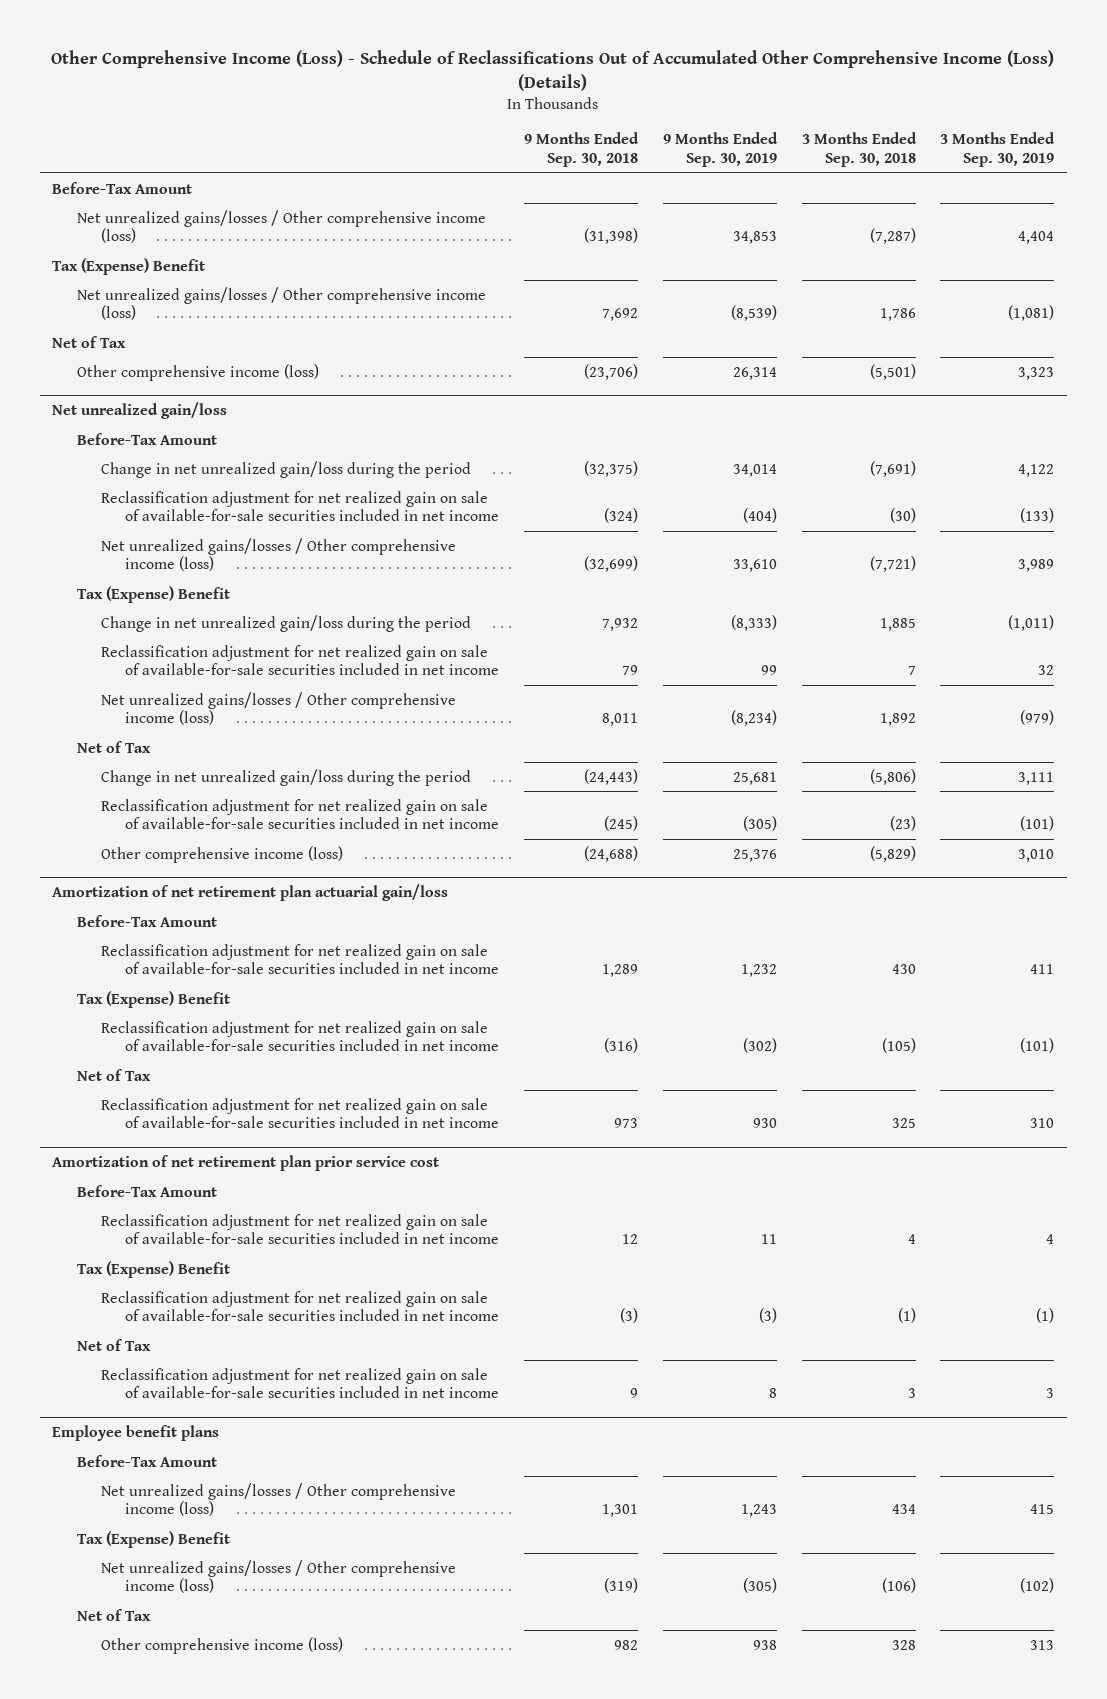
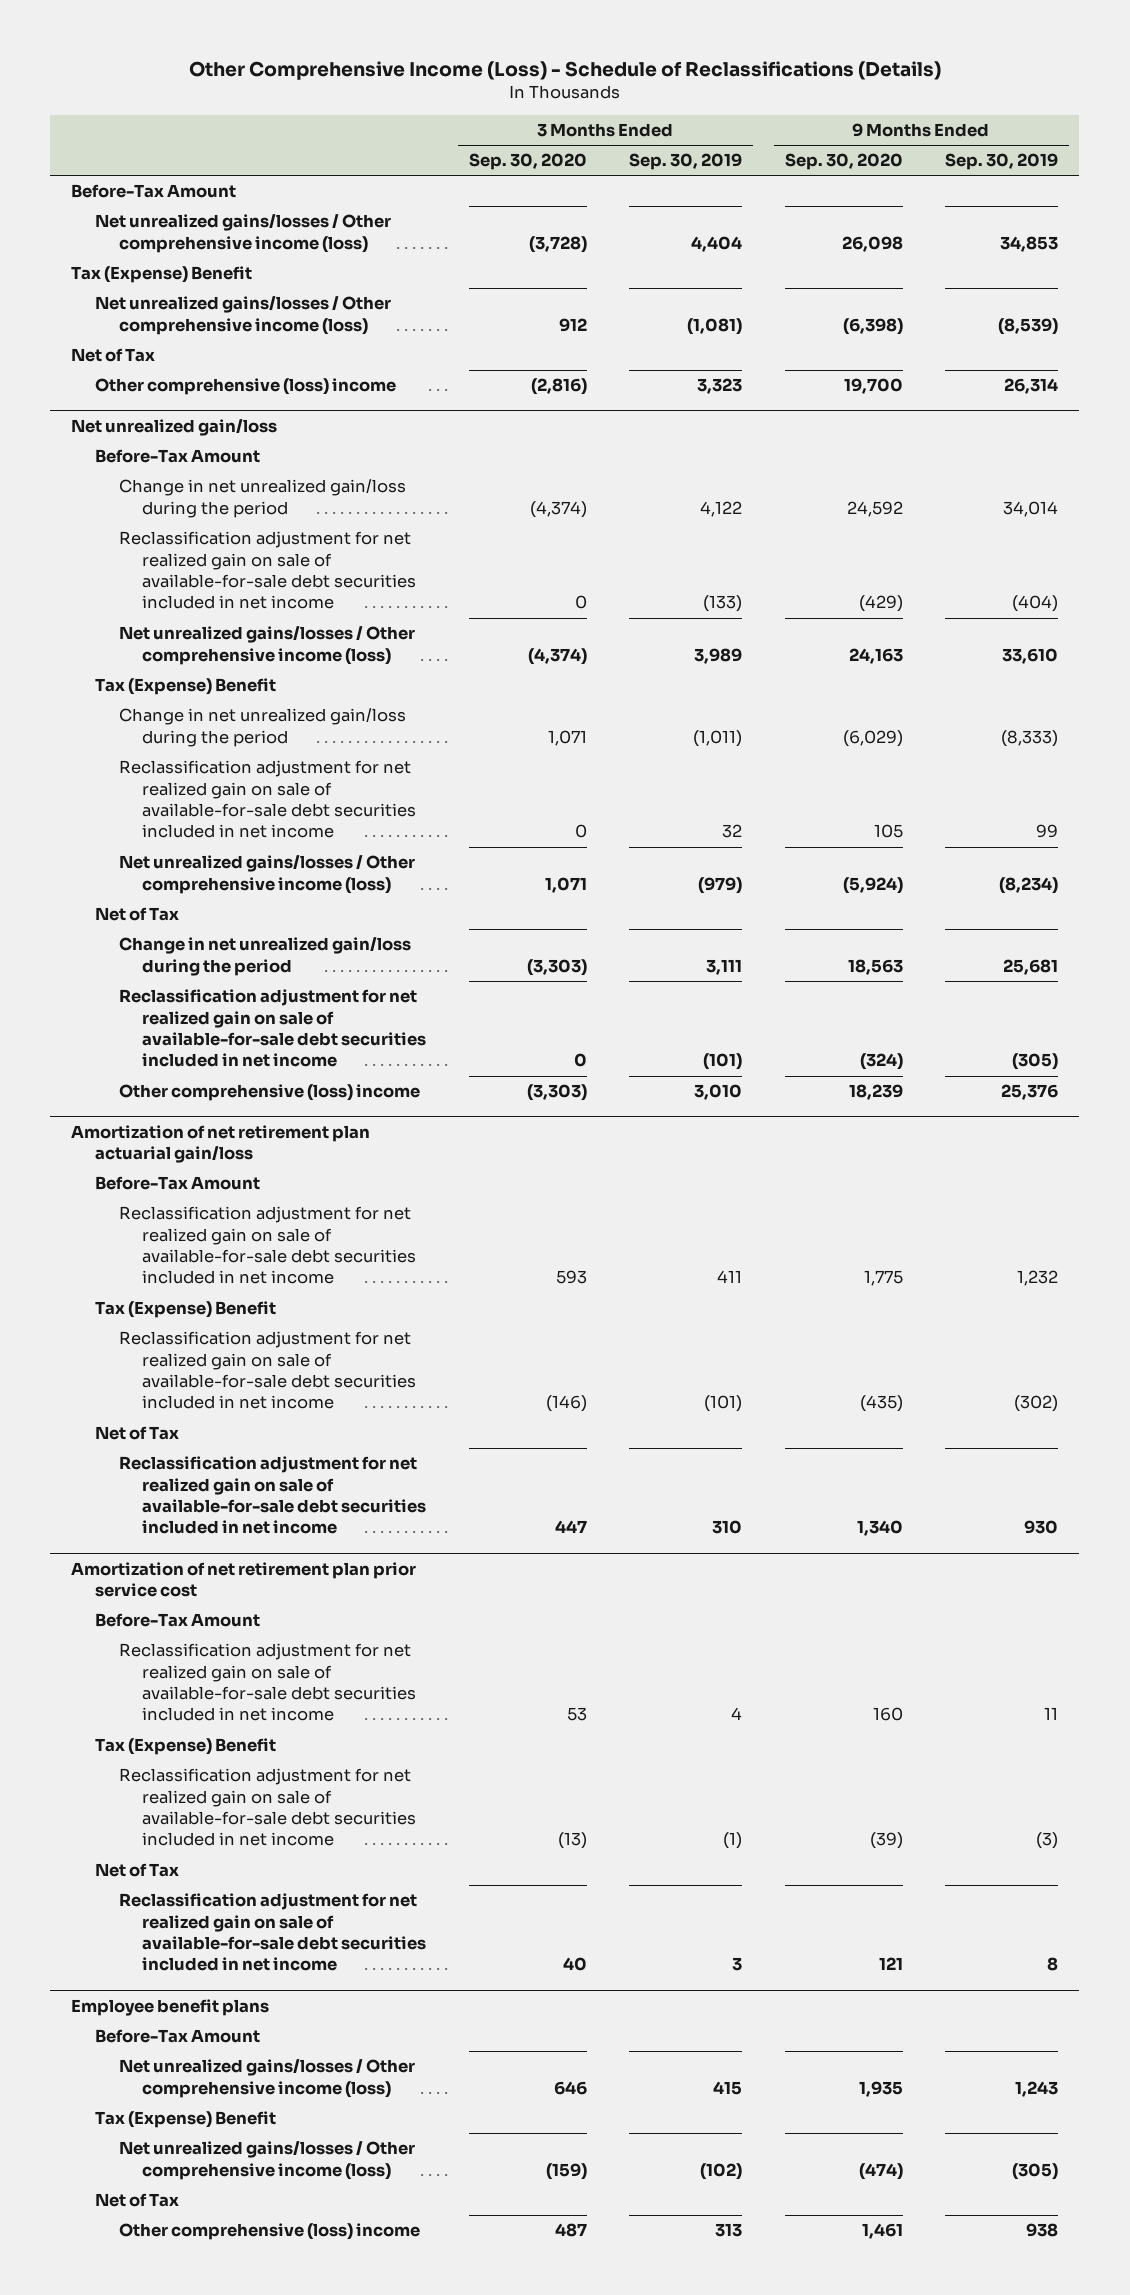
[51,49,1055,91] Other Comprehensive Income (Loss) - Schedule of Reclassifications Out of Accumulated Other Comprehensive Income (Loss) (Details) -> [188,60,941,80] Other Comprehensive Income (Loss) - Schedule of Reclassifications (Details)
[523,131,639,167] 9 Months Ended Sep. 30, 2018 -> none
[801,131,917,167] 3 Months Ended Sep. 30, 2018 -> none
none -> [468,153,587,171] Sep. 30, 2020
none -> [784,153,903,171] Sep. 30, 2020
[76,363,319,381] Other comprehensive income (loss) -> [95,378,397,396] Other comprehensive (loss) income
[100,490,500,522] Reclassification adjustment for net realized gain on sale of available-for-sale securities included in net income -> [118,531,417,610] Reclassification adjustment for net realized gain on sale of available-for-sale debt securities included in net income
[100,644,500,676] Reclassification adjustment for net realized gain on sale of available-for-sale securities included in net income -> [118,760,417,839] Reclassification adjustment for net realized gain on sale of available-for-sale debt securities included in net income
[100,798,500,830] Reclassification adjustment for net realized gain on sale of available-for-sale securities included in net income -> [118,989,427,1068] Reclassification adjustment for net realized gain on sale of available-for-sale debt securities included in net income
[100,845,343,863] Other comprehensive income (loss) -> [118,1084,420,1102] Other comprehensive (loss) income
[100,943,500,975] Reclassification adjustment for net realized gain on sale of available-for-sale securities included in net income -> [118,1206,417,1285] Reclassification adjustment for net realized gain on sale of available-for-sale debt securities included in net income
[100,1020,500,1052] Reclassification adjustment for net realized gain on sale of available-for-sale securities included in net income -> [118,1331,417,1410] Reclassification adjustment for net realized gain on sale of available-for-sale debt securities included in net income
[100,1097,500,1129] Reclassification adjustment for net realized gain on sale of available-for-sale securities included in net income -> [118,1456,427,1535] Reclassification adjustment for net realized gain on sale of available-for-sale debt securities included in net income
[100,1213,500,1245] Reclassification adjustment for net realized gain on sale of available-for-sale securities included in net income -> [118,1643,417,1722] Reclassification adjustment for net realized gain on sale of available-for-sale debt securities included in net income
[100,1290,500,1322] Reclassification adjustment for net realized gain on sale of available-for-sale securities included in net income -> [118,1768,417,1847] Reclassification adjustment for net realized gain on sale of available-for-sale debt securities included in net income
[100,1367,500,1399] Reclassification adjustment for net realized gain on sale of available-for-sale securities included in net income -> [118,1893,427,1972] Reclassification adjustment for net realized gain on sale of available-for-sale debt securities included in net income
[100,1636,343,1654] Other comprehensive income (loss) -> [118,2223,420,2241] Other comprehensive (loss) income

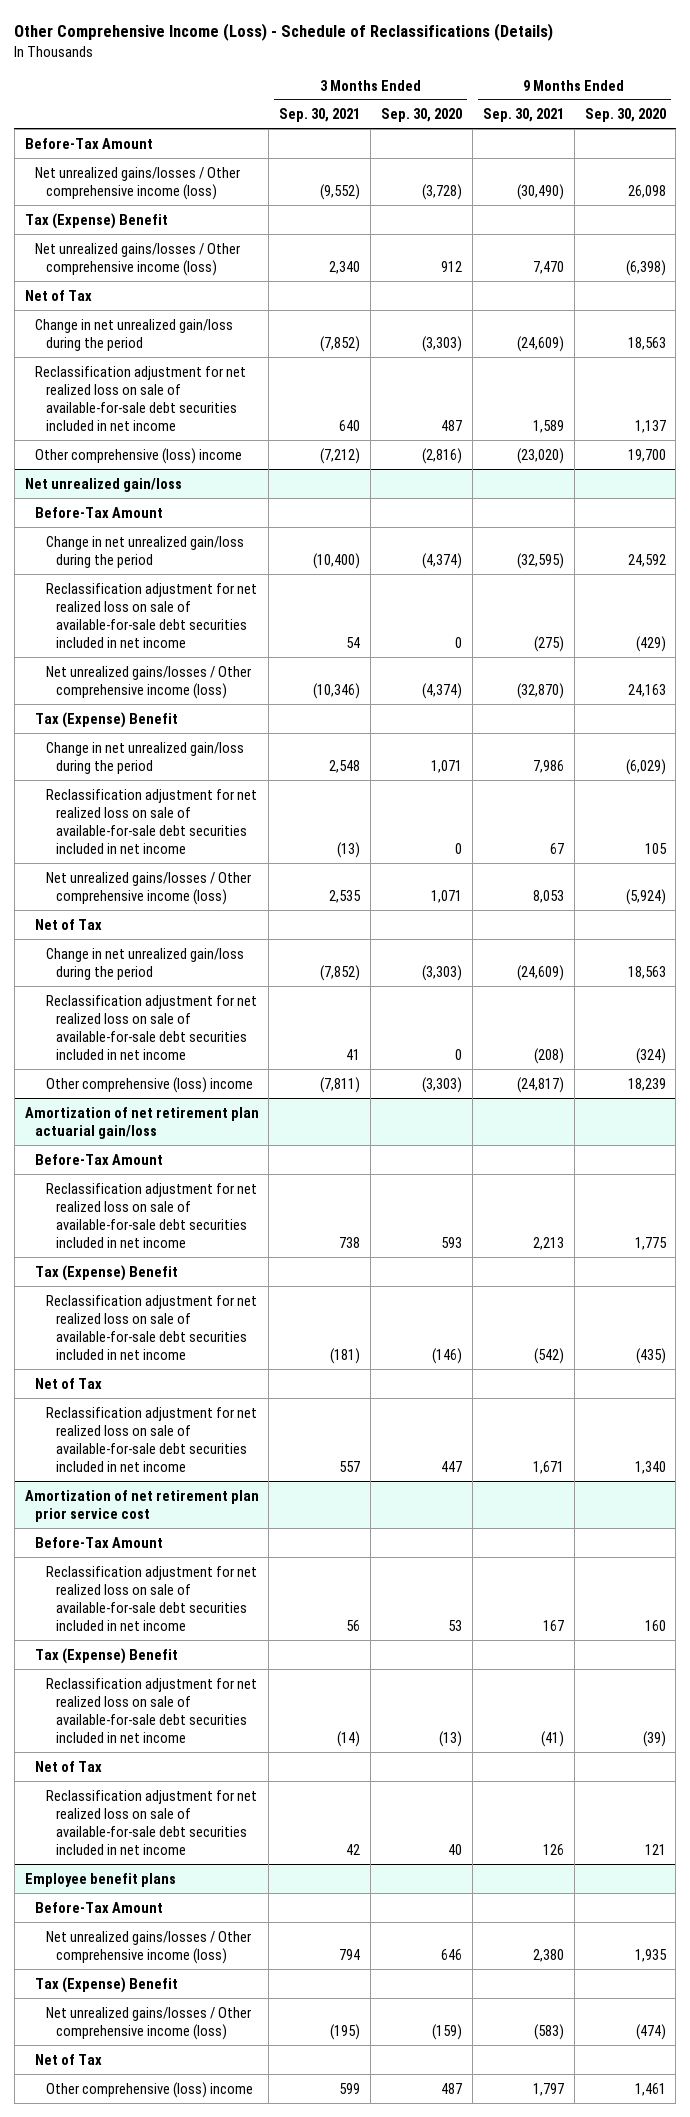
[629,153,743,171] Sep. 30, 2019 -> none
[945,153,1059,171] Sep. 30, 2019 -> none
none -> [279,108,361,123] Sep. 30, 2021
none -> [482,108,564,123] Sep. 30, 2021
none -> [35,318,234,351] Change in net unrealized gain/loss during the period
none -> [35,365,247,432] Reclassification adjustment for net realized loss on sale of available-for-sale debt securities included in net income
[118,531,417,610] Reclassification adjustment for net realized gain on sale of available-for-sale debt securities included in net income -> [45,582,257,649] Reclassification adjustment for net realized loss on sale of available-for-sale debt securities included in net income
[118,760,417,839] Reclassification adjustment for net realized gain on sale of available-for-sale debt securities included in net income -> [45,788,257,855] Reclassification adjustment for net realized loss on sale of available-for-sale debt securities included in net income
[118,989,427,1068] Reclassification adjustment for net realized gain on sale of available-for-sale debt securities included in net income -> [45,994,257,1061] Reclassification adjustment for net realized loss on sale of available-for-sale debt securities included in net income
[118,1206,417,1285] Reclassification adjustment for net realized gain on sale of available-for-sale debt securities included in net income -> [45,1182,257,1249] Reclassification adjustment for net realized loss on sale of available-for-sale debt securities included in net income
[118,1331,417,1410] Reclassification adjustment for net realized gain on sale of available-for-sale debt securities included in net income -> [45,1294,257,1361] Reclassification adjustment for net realized loss on sale of available-for-sale debt securities included in net income
[118,1456,427,1535] Reclassification adjustment for net realized gain on sale of available-for-sale debt securities included in net income -> [45,1406,257,1473] Reclassification adjustment for net realized loss on sale of available-for-sale debt securities included in net income
[118,1643,417,1722] Reclassification adjustment for net realized gain on sale of available-for-sale debt securities included in net income -> [45,1565,257,1632] Reclassification adjustment for net realized loss on sale of available-for-sale debt securities included in net income
[118,1768,417,1847] Reclassification adjustment for net realized gain on sale of available-for-sale debt securities included in net income -> [45,1677,257,1744] Reclassification adjustment for net realized loss on sale of available-for-sale debt securities included in net income
[118,1893,427,1972] Reclassification adjustment for net realized gain on sale of available-for-sale debt securities included in net income -> [45,1789,257,1856] Reclassification adjustment for net realized loss on sale of available-for-sale debt securities included in net income

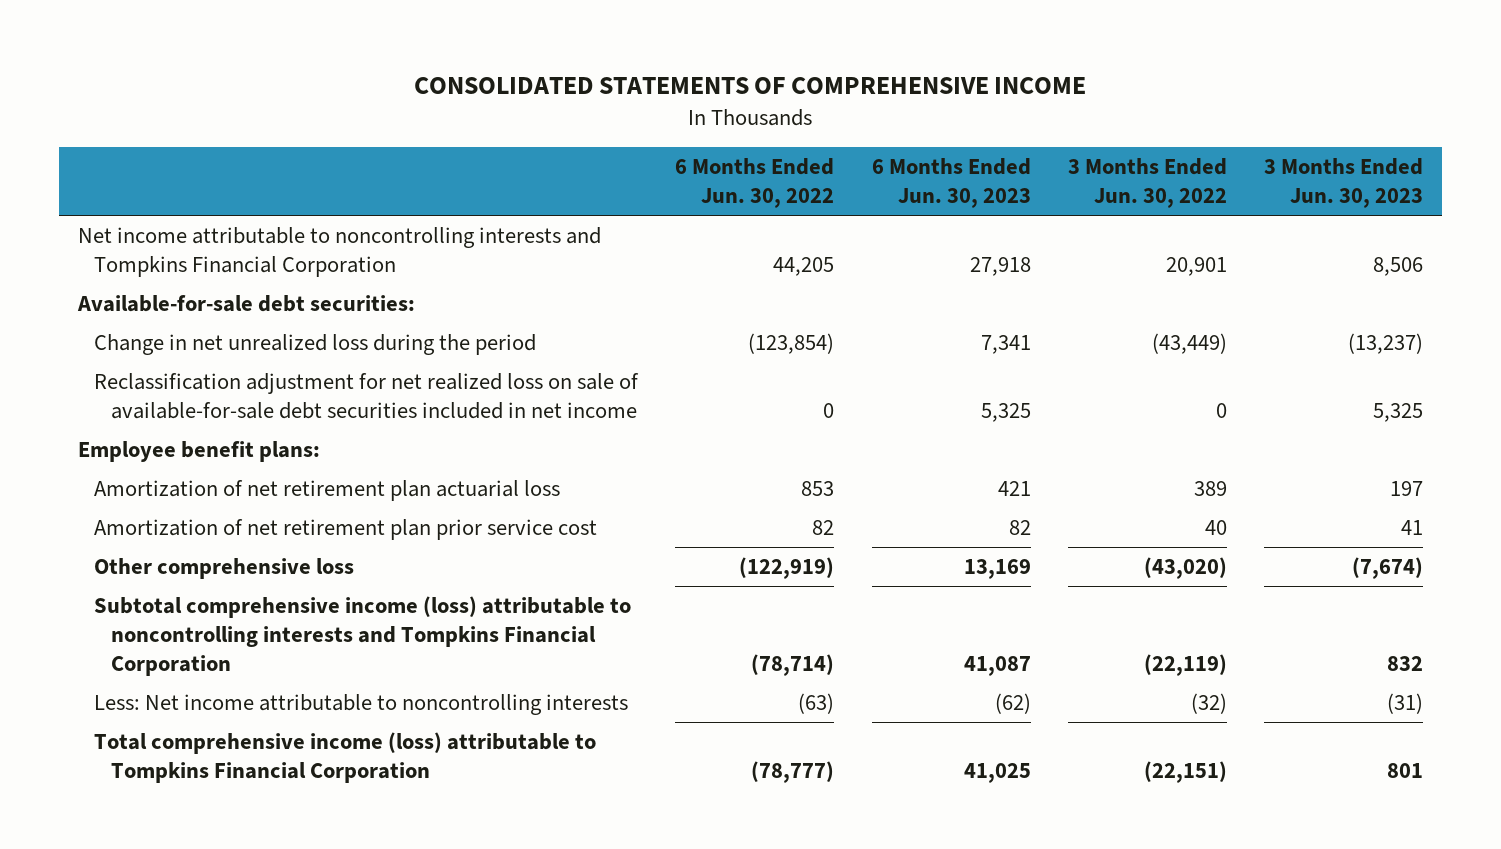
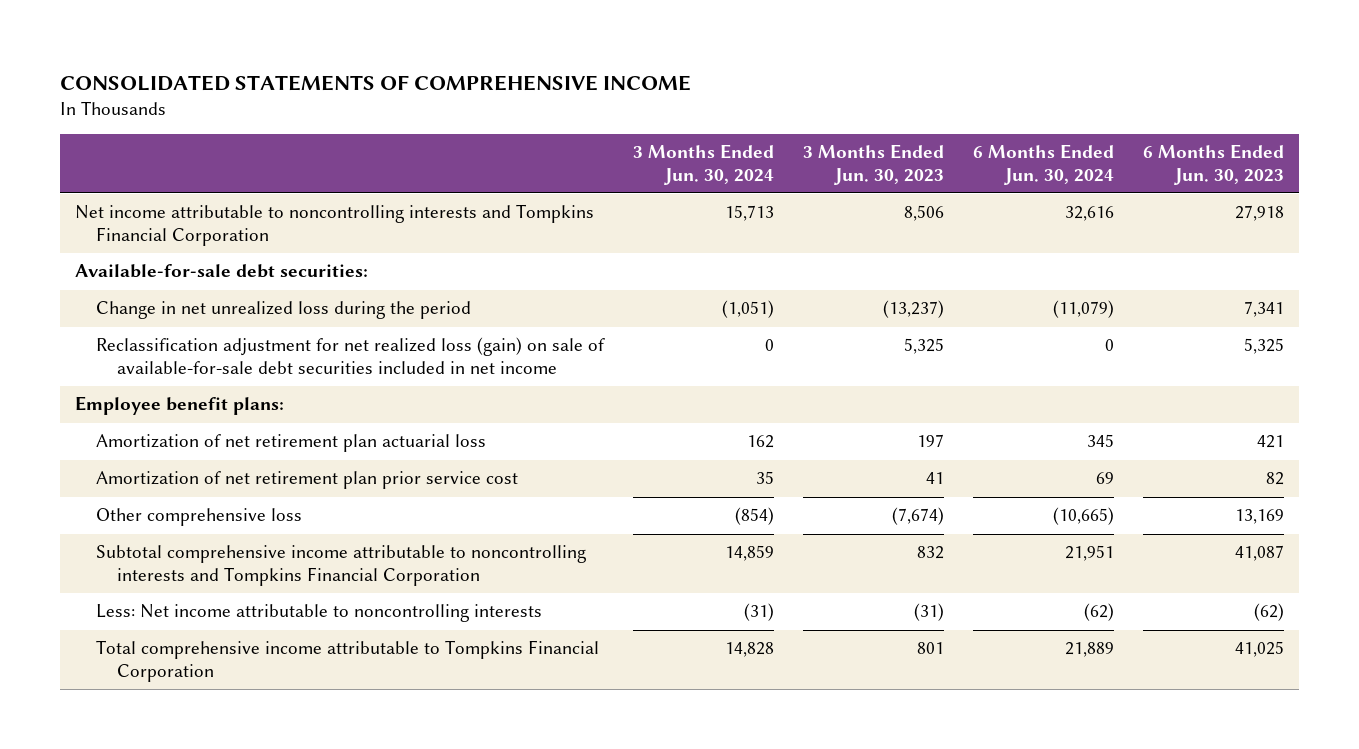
[675,158,835,209] 6 Months Ended Jun. 30, 2022 -> none
[1067,158,1227,209] 3 Months Ended Jun. 30, 2022 -> none
none -> [633,144,775,185] 3 Months Ended Jun. 30, 2024
none -> [973,144,1115,185] 6 Months Ended Jun. 30, 2024
[94,373,640,419] Reclassification adjustment for net realized loss on sale of available-for-sale debt securities included in net income -> [96,337,606,374] Reclassification adjustment for net realized loss (gain) on sale of available-for-sale debt securities included in net income
[94,596,632,676] Subtotal comprehensive income (loss) attributable to noncontrolling interests and Tompkins Financial Corporation -> [96,545,587,586] Subtotal comprehensive income attributable to noncontrolling interests and Tompkins Financial Corporation
[94,732,597,783] Total comprehensive income (loss) attributable to Tompkins Financial Corporation -> [96,640,600,682] Total comprehensive income attributable to Tompkins Financial Corporation

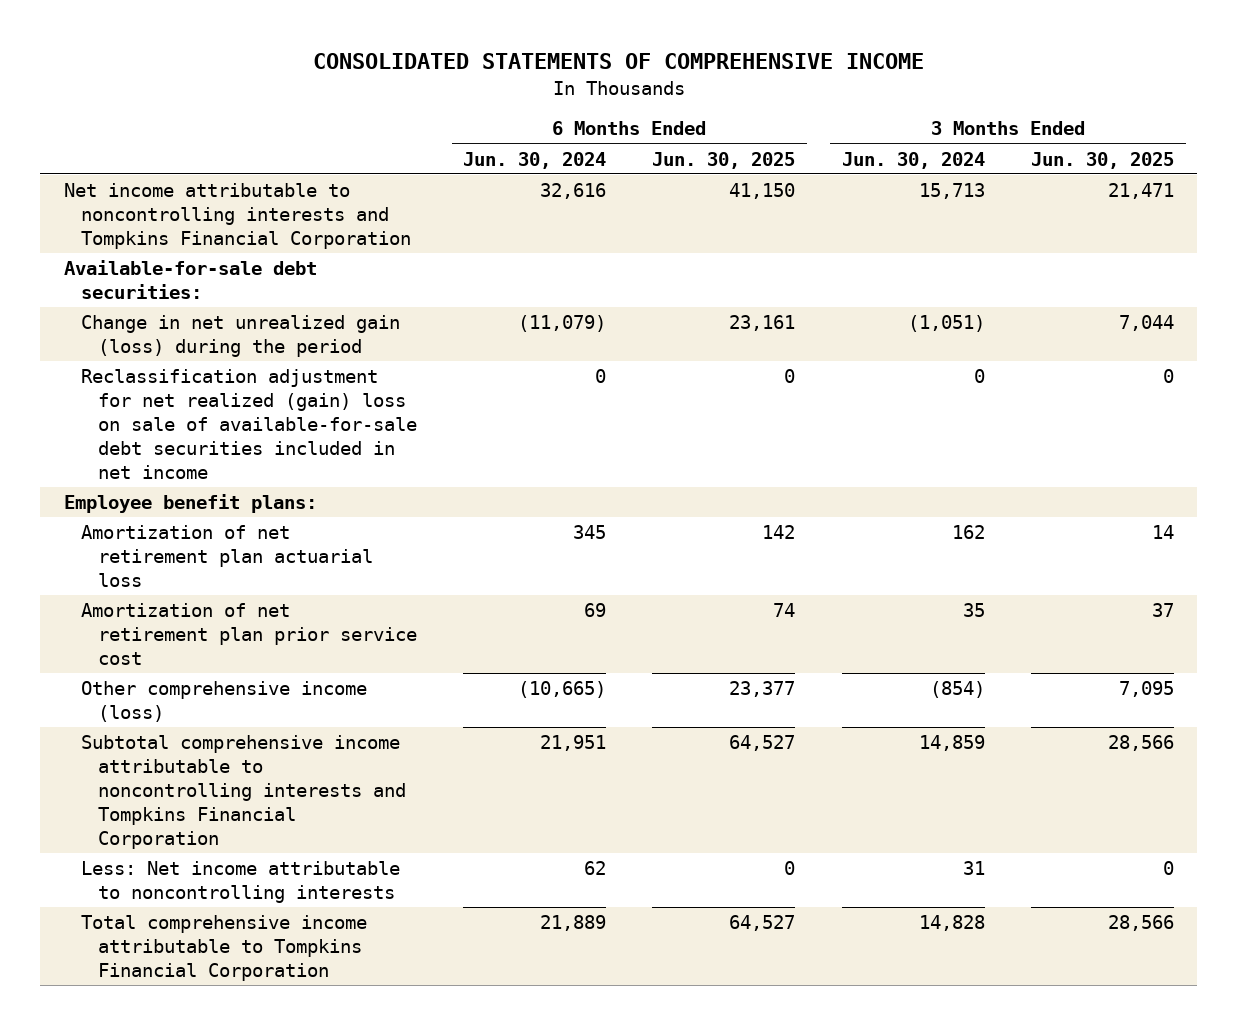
[803,144,945,185] 3 Months Ended Jun. 30, 2023 -> none
[1143,144,1285,185] 6 Months Ended Jun. 30, 2023 -> none
none -> [652,151,796,169] Jun. 30, 2025
none -> [1031,151,1175,169] Jun. 30, 2025
[96,301,472,320] Change in net unrealized loss during the period -> [80,314,400,357] Change in net unrealized gain (loss) during the period
[96,337,606,374] Reclassification adjustment for net realized loss (gain) on sale of available-for-sale debt securities included in net income -> [80,368,417,479] Reclassification adjustment for net realized (gain) loss on sale of available-for-sale debt securities included in net income
[96,508,303,527] Other comprehensive loss -> [80,680,367,722] Other comprehensive income (loss)
[744,603,775,622] (31) -> [962,860,985,875] 31
[1084,603,1115,622] (62) -> [584,860,607,875] 62

